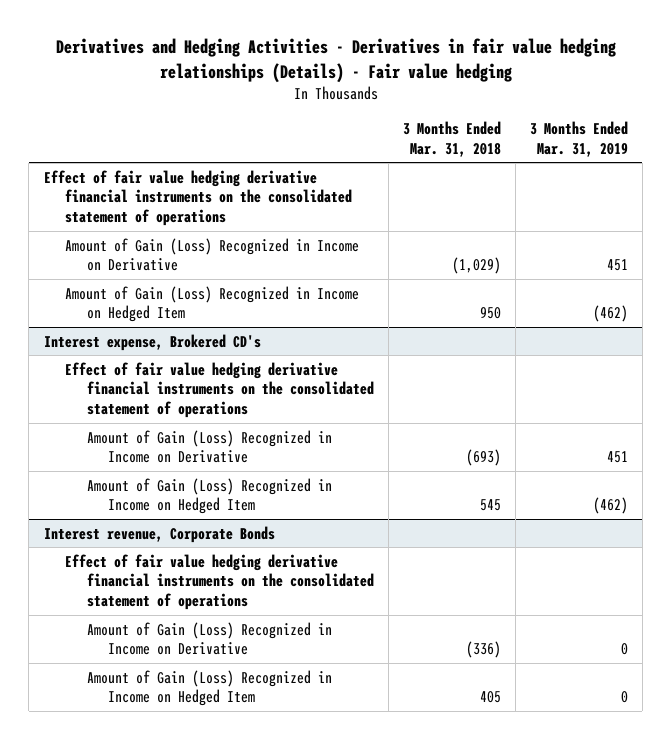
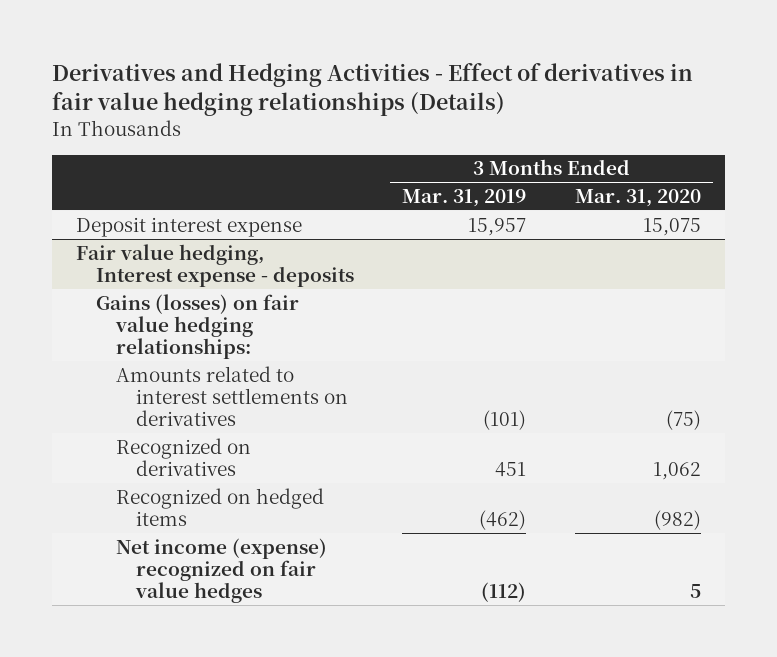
[55,38,616,83] Derivatives and Hedging Activities - Derivatives in fair value hedging relationships (Details) - Fair value hedging -> [51,63,693,117] Derivatives and Hedging Activities - Effect of derivatives in fair value hedging relationships (Details)
[402,120,501,157] 3 Months Ended Mar. 31, 2018 -> none
none -> [574,188,701,207] Mar. 31, 2020
[43,169,353,227] Effect of fair value hedging derivative financial instruments on the consolidated statement of operations -> none
[43,333,261,351] Interest expense, Brokered CD's -> none
[65,361,374,419] Effect of fair value hedging derivative financial instruments on the consolidated statement of operations -> none
[86,429,332,464] Amount of Gain (Loss) Recognized in Income on Derivative -> none
[86,477,332,515] Amount of Gain (Loss) Recognized in Income on Hedged Item -> none
[43,525,275,543] Interest revenue, Corporate Bonds -> none
[65,553,374,611] Effect of fair value hedging derivative financial instruments on the consolidated statement of operations -> none
[86,621,332,656] Amount of Gain (Loss) Recognized in Income on Derivative -> none
[86,669,332,707] Amount of Gain (Loss) Recognized in Income on Hedged Item -> none
none -> [76,216,303,237] Deposit interest expense
none -> [76,243,354,287] Fair value hedging, Interest expense - deposits
none -> [95,293,299,359] Gains (losses) on fair value hedging relationships:
none -> [115,365,348,426] Amounts related to interest settlements on derivatives
[65,237,360,272] Amount of Gain (Loss) Recognized in Income on Derivative -> [115,437,251,476] Recognized on derivatives
[65,285,360,323] Amount of Gain (Loss) Recognized in Income on Hedged Item -> [115,487,324,526] Recognized on hedged items
none -> [115,537,327,603] Net income (expense) recognized on fair value hedges

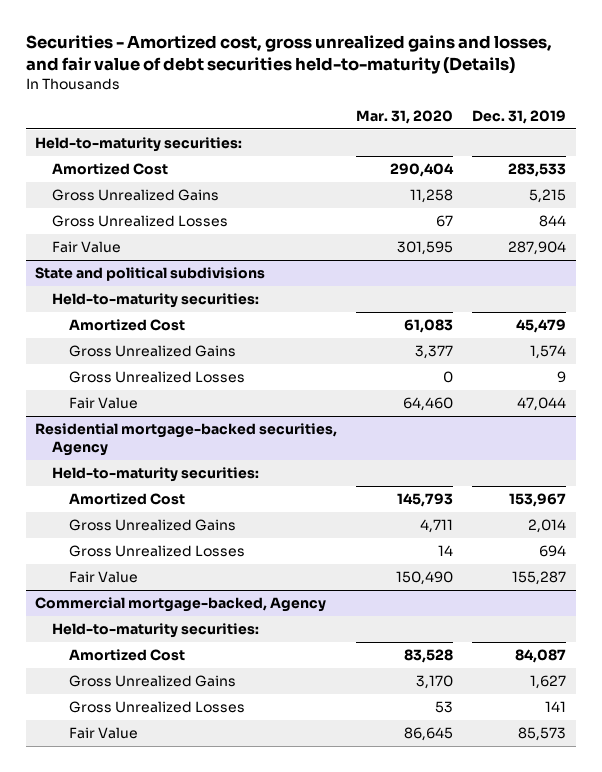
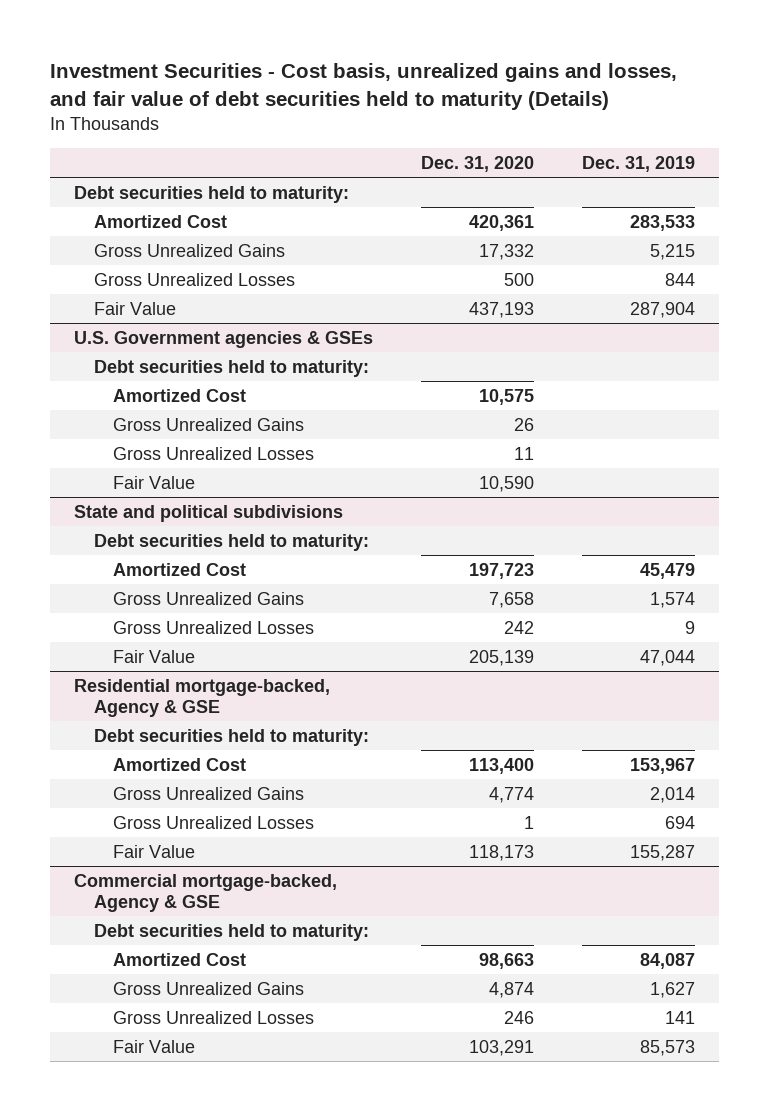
[25,34,552,74] Securities - Amortized cost, gross unrealized gains and losses, and fair value of debt securities held-to-maturity (Details) -> [50,62,678,110] Investment Securities - Cost basis, unrealized gains and losses, and fair value of debt securities held to maturity (Details)
[356,110,454,125] Mar. 31, 2020 -> none
none -> [421,155,535,172] Dec. 31, 2020
[35,137,243,153] Held-to-maturity securities: -> [74,185,350,203] Debt securities held to maturity:
none -> [74,330,374,348] U.S. Government agencies & GSEs
none -> [93,359,369,377] Debt securities held to maturity:
none -> [113,388,247,402] Amortized Cost
none -> [113,417,305,431] Gross Unrealized Gains
none -> [113,446,315,460] Gross Unrealized Losses
none -> [113,475,196,489] Fair Value
[51,293,259,309] Held-to-maturity securities: -> [93,533,369,551] Debt securities held to maturity:
[35,423,338,457] Residential mortgage-backed securities, Agency -> [74,678,331,717] Residential mortgage-backed, Agency & GSE
[51,467,259,483] Held-to-maturity securities: -> [93,728,369,746] Debt securities held to maturity:
[35,597,327,613] Commercial mortgage-backed, Agency -> [74,873,338,912] Commercial mortgage-backed, Agency & GSE
[51,623,259,639] Held-to-maturity securities: -> [93,923,369,941] Debt securities held to maturity:

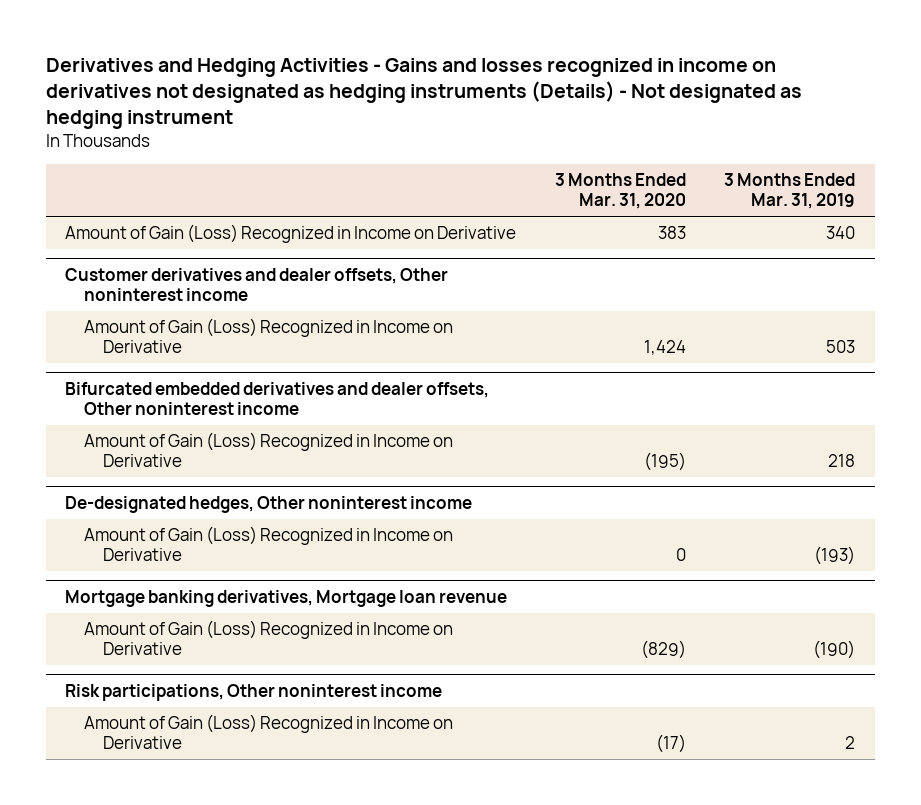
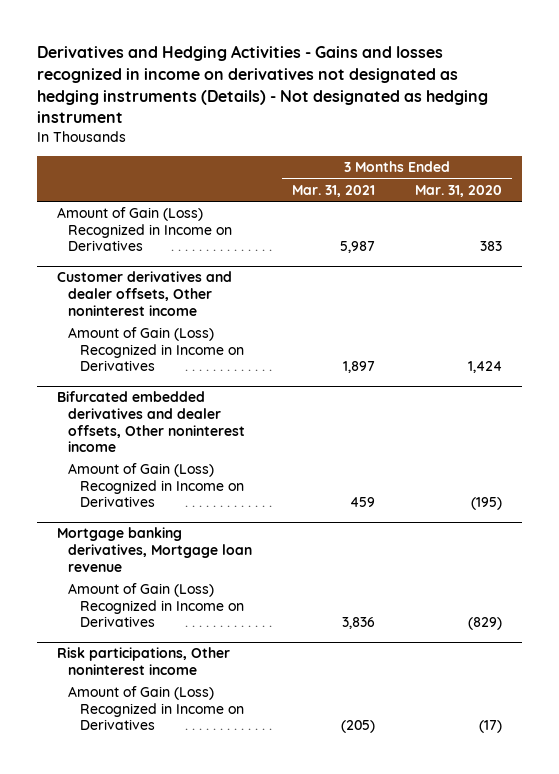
[724,173,856,209] 3 Months Ended Mar. 31, 2019 -> none
none -> [292,184,376,197] Mar. 31, 2021
[65,224,517,244] Amount of Gain (Loss) Recognized in Income on Derivative -> [56,207,233,252] Amount of Gain (Loss) Recognized in Income on Derivatives
[83,318,453,354] Amount of Gain (Loss) Recognized in Income on Derivative -> [68,327,244,372] Amount of Gain (Loss) Recognized in Income on Derivatives
[65,496,473,514] De-designated hedges, Other noninterest income -> none
[83,526,453,562] Amount of Gain (Loss) Recognized in Income on Derivative -> none
[83,432,453,468] Amount of Gain (Loss) Recognized in Income on Derivative -> [68,463,244,508] Amount of Gain (Loss) Recognized in Income on Derivatives
[83,620,453,656] Amount of Gain (Loss) Recognized in Income on Derivative -> [68,583,244,628] Amount of Gain (Loss) Recognized in Income on Derivatives
[83,714,453,750] Amount of Gain (Loss) Recognized in Income on Derivative -> [68,686,244,731] Amount of Gain (Loss) Recognized in Income on Derivatives

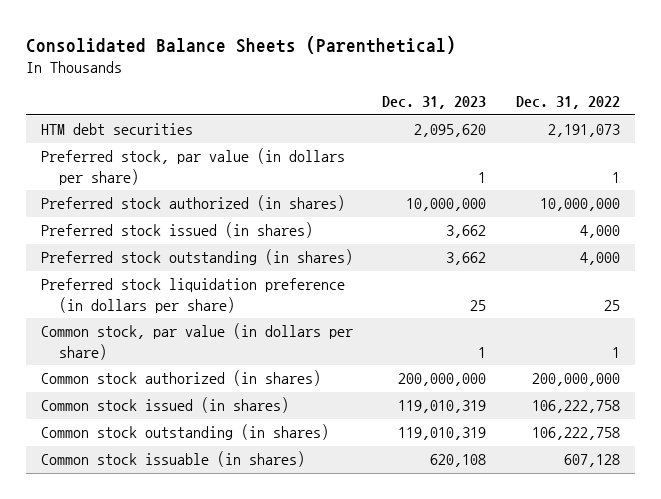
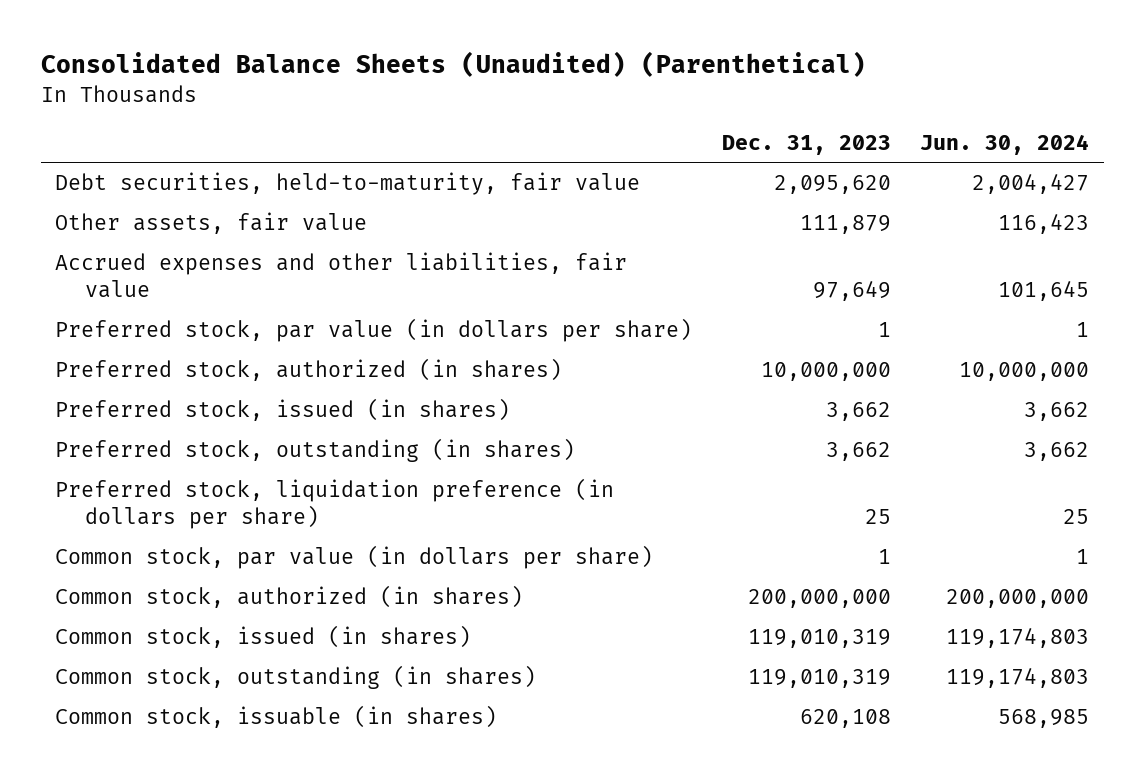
[25,35,456,54] Consolidated Balance Sheets (Parenthetical) -> [40,51,866,78] Consolidated Balance Sheets (Unaudited) (Parenthetical)
[516,96,621,110] Dec. 31, 2022 -> none
none -> [919,134,1089,156] Jun. 30, 2024
[40,123,193,136] HTM debt securities -> [55,172,641,196] Debt securities, held-to-maturity, fair value
none -> [55,212,368,235] Other assets, fair value
none -> [55,252,628,299] Accrued expenses and other liabilities, fair value
[40,195,345,212] Preferred stock authorized (in shares) -> [55,358,563,382] Preferred stock, authorized (in shares)
[40,222,313,239] Preferred stock issued (in shares) -> [55,398,511,422] Preferred stock, issued (in shares)
[40,249,353,266] Preferred stock outstanding (in shares) -> [55,438,576,463] Preferred stock, outstanding (in shares)
[40,278,345,313] Preferred stock liquidation preference (in dollars per share) -> [55,478,615,530] Preferred stock, liquidation preference (in dollars per share)
[40,370,321,387] Common stock authorized (in shares) -> [55,585,524,609] Common stock, authorized (in shares)
[40,397,289,414] Common stock issued (in shares) -> [55,625,472,649] Common stock, issued (in shares)
[40,424,329,441] Common stock outstanding (in shares) -> [55,665,537,690] Common stock, outstanding (in shares)
[40,451,305,468] Common stock issuable (in shares) -> [55,705,498,729] Common stock, issuable (in shares)

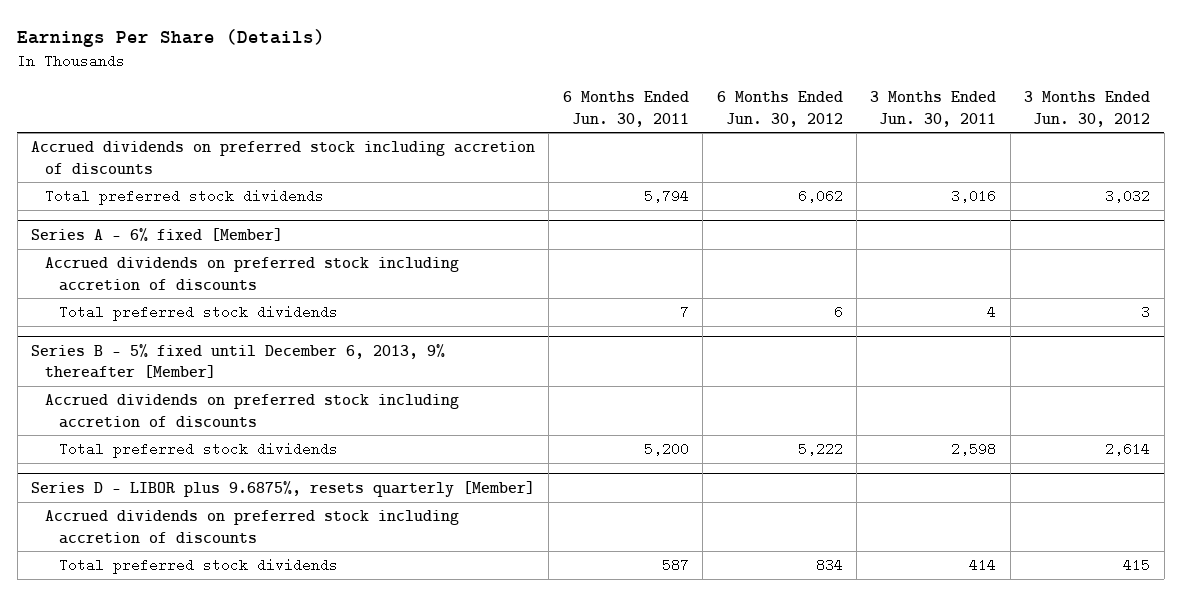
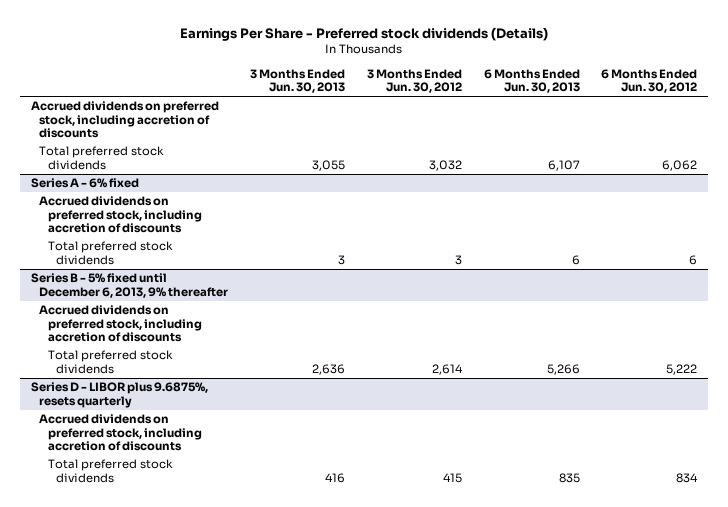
[17,29,326,48] Earnings Per Share (Details) -> [180,26,549,41] Earnings Per Share - Preferred stock dividends (Details)
[562,91,689,127] 6 Months Ended Jun. 30, 2011 -> none
[870,91,997,127] 3 Months Ended Jun. 30, 2011 -> none
none -> [250,68,346,94] 3 Months Ended Jun. 30, 2013
none -> [483,68,580,94] 6 Months Ended Jun. 30, 2013
[30,141,535,174] Accrued dividends on preferred stock including accretion of discounts -> [31,101,220,139] Accrued dividends on preferred stock, including accretion of discounts
[30,227,283,241] Series A - 6% fixed [Member] -> [31,178,140,189] Series A - 6% fixed
[45,257,460,291] Accrued dividends on preferred stock including accretion of discounts -> [39,196,202,234] Accrued dividends on preferred stock, including accretion of discounts
[30,343,445,379] Series B - 5% fixed until December 6, 2013, 9% thereafter [Member] -> [31,273,229,298] Series B - 5% fixed until December 6, 2013, 9% thereafter
[45,394,460,428] Accrued dividends on preferred stock including accretion of discounts -> [39,305,202,343] Accrued dividends on preferred stock, including accretion of discounts
[30,480,535,497] Series D - LIBOR plus 9.6875%, resets quarterly [Member] -> [31,382,209,408] Series D - LIBOR plus 9.6875%, resets quarterly
[45,510,460,544] Accrued dividends on preferred stock including accretion of discounts -> [39,414,202,452] Accrued dividends on preferred stock, including accretion of discounts

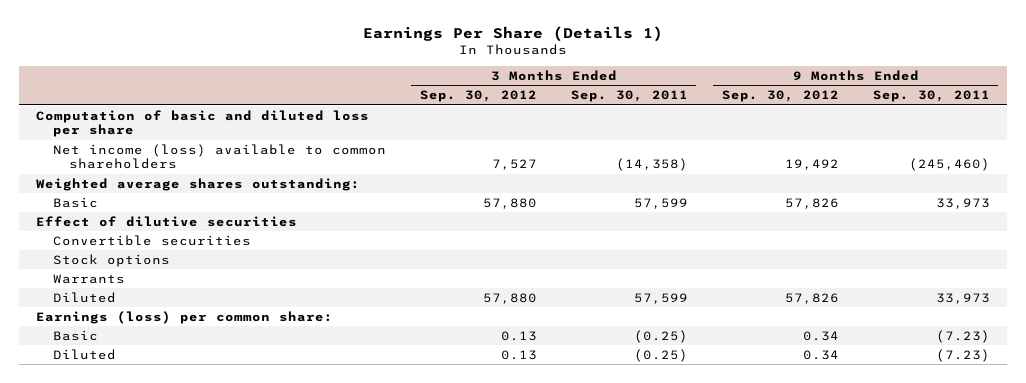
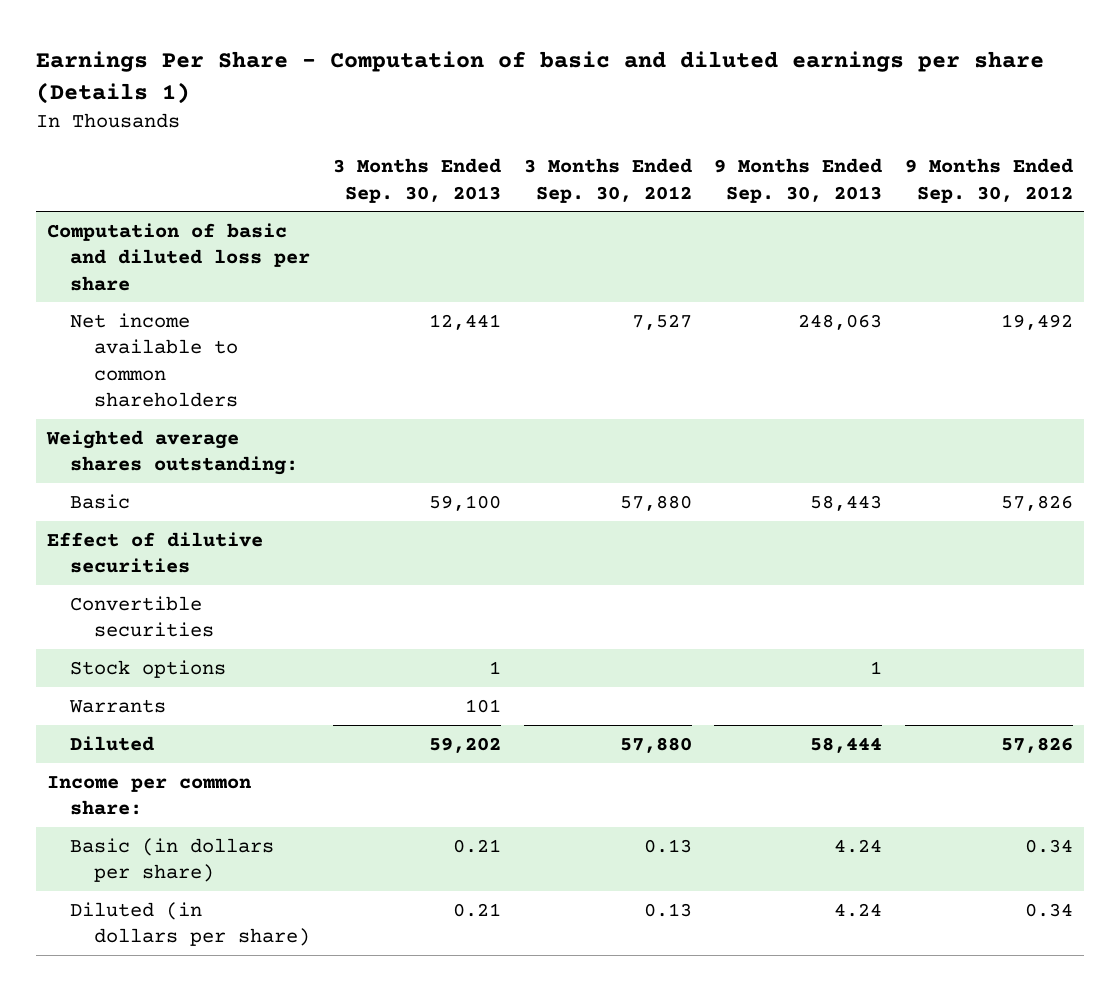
[363,25,664,42] Earnings Per Share (Details 1) -> [35,51,1044,105] Earnings Per Share - Computation of basic and diluted earnings per share (Details 1)
[570,90,688,103] Sep. 30, 2011 -> none
[872,90,990,103] Sep. 30, 2011 -> none
none -> [332,158,501,203] 3 Months Ended Sep. 30, 2013
none -> [714,158,883,203] 9 Months Ended Sep. 30, 2013
[52,143,386,170] Net income (loss) available to common shareholders -> [70,312,238,408] Net income available to common shareholders
[36,310,334,324] Earnings (loss) per common share: -> [46,775,251,816] Income per common share:
[52,329,98,341] Basic -> [70,837,275,883] Basic (in dollars per share)
[52,348,116,360] Diluted -> [70,901,310,947] Diluted (in dollars per share)

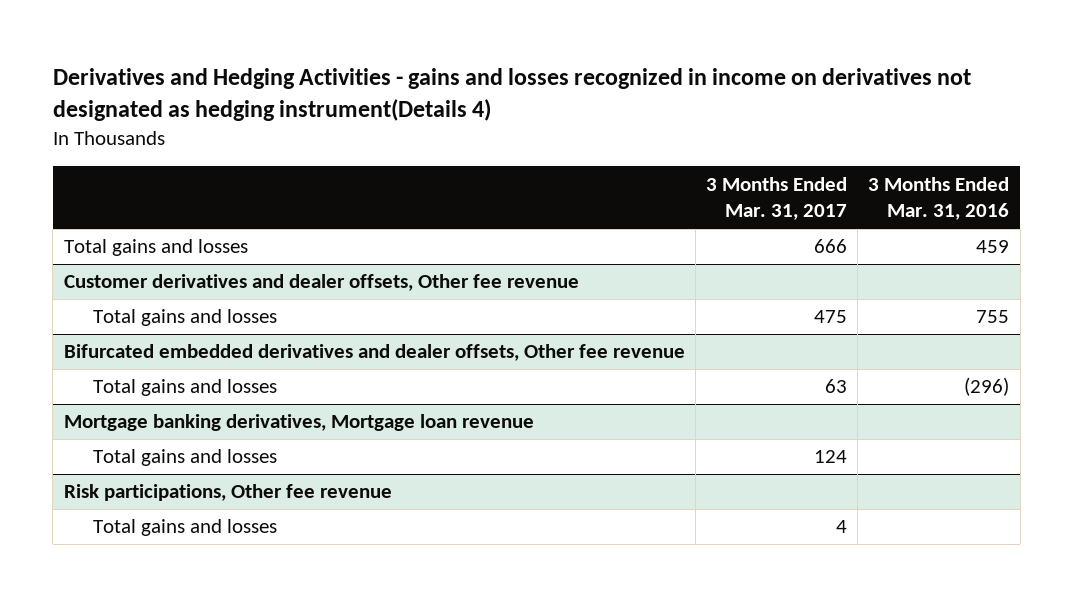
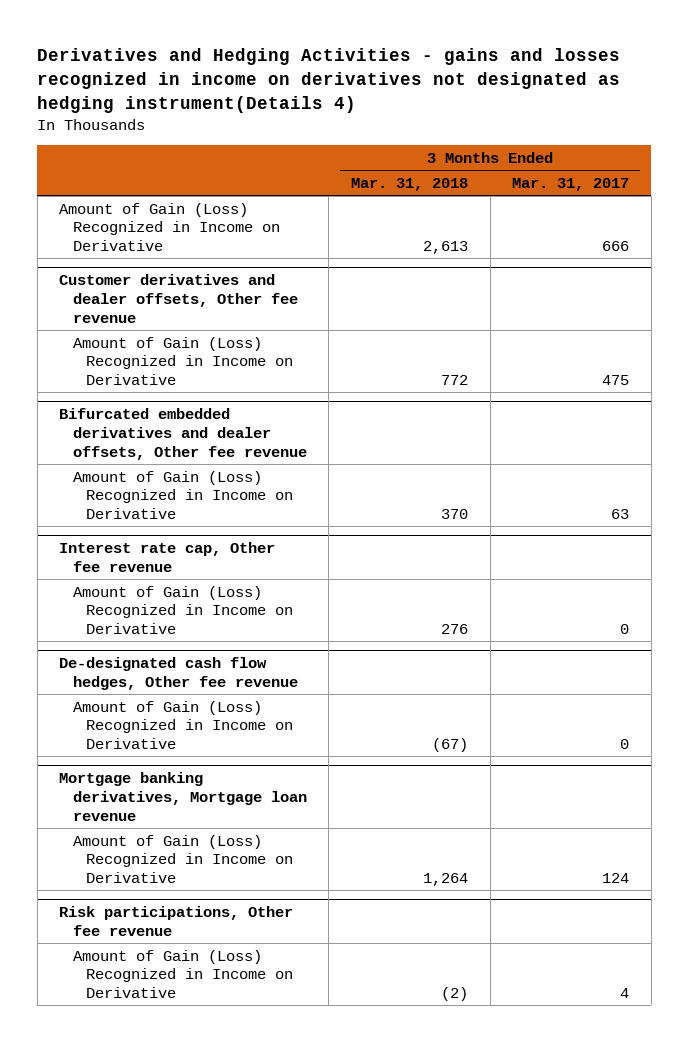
[868,176,1010,221] 3 Months Ended Mar. 31, 2016 -> none
none -> [350,177,468,191] Mar. 31, 2018
[63,239,248,257] Total gains and losses -> [59,202,280,252] Amount of Gain (Loss) Recognized in Income on Derivative
[93,309,278,327] Total gains and losses -> [72,336,293,386] Amount of Gain (Loss) Recognized in Income on Derivative
[93,379,278,397] Total gains and losses -> [72,470,293,520] Amount of Gain (Loss) Recognized in Income on Derivative
none -> [59,541,276,572] Interest rate cap, Other fee revenue
none -> [72,585,293,635] Amount of Gain (Loss) Recognized in Income on Derivative
none -> [59,656,298,690] De-designated cash flow hedges, Other fee revenue
none -> [72,700,293,750] Amount of Gain (Loss) Recognized in Income on Derivative
[93,449,278,467] Total gains and losses -> [72,834,293,884] Amount of Gain (Loss) Recognized in Income on Derivative
[93,519,278,537] Total gains and losses -> [72,949,293,999] Amount of Gain (Loss) Recognized in Income on Derivative

